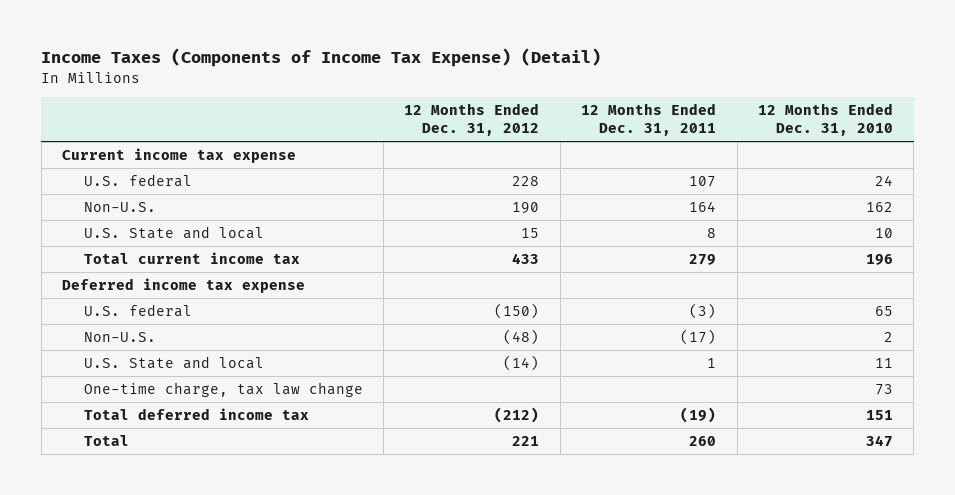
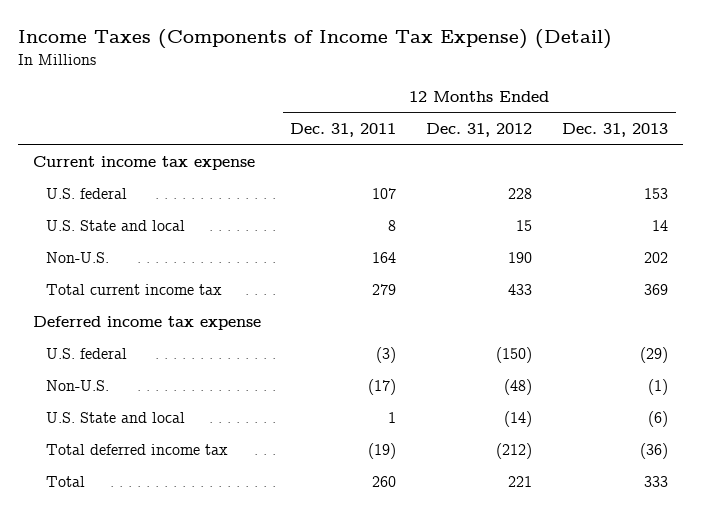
[758,102,894,137] 12 Months Ended Dec. 31, 2010 -> none
none -> [562,123,669,138] Dec. 31, 2013
[83,202,156,213] Non-U.S. -> [46,251,110,263] Non-U.S.
[83,382,363,398] One-time charge, tax law change -> none

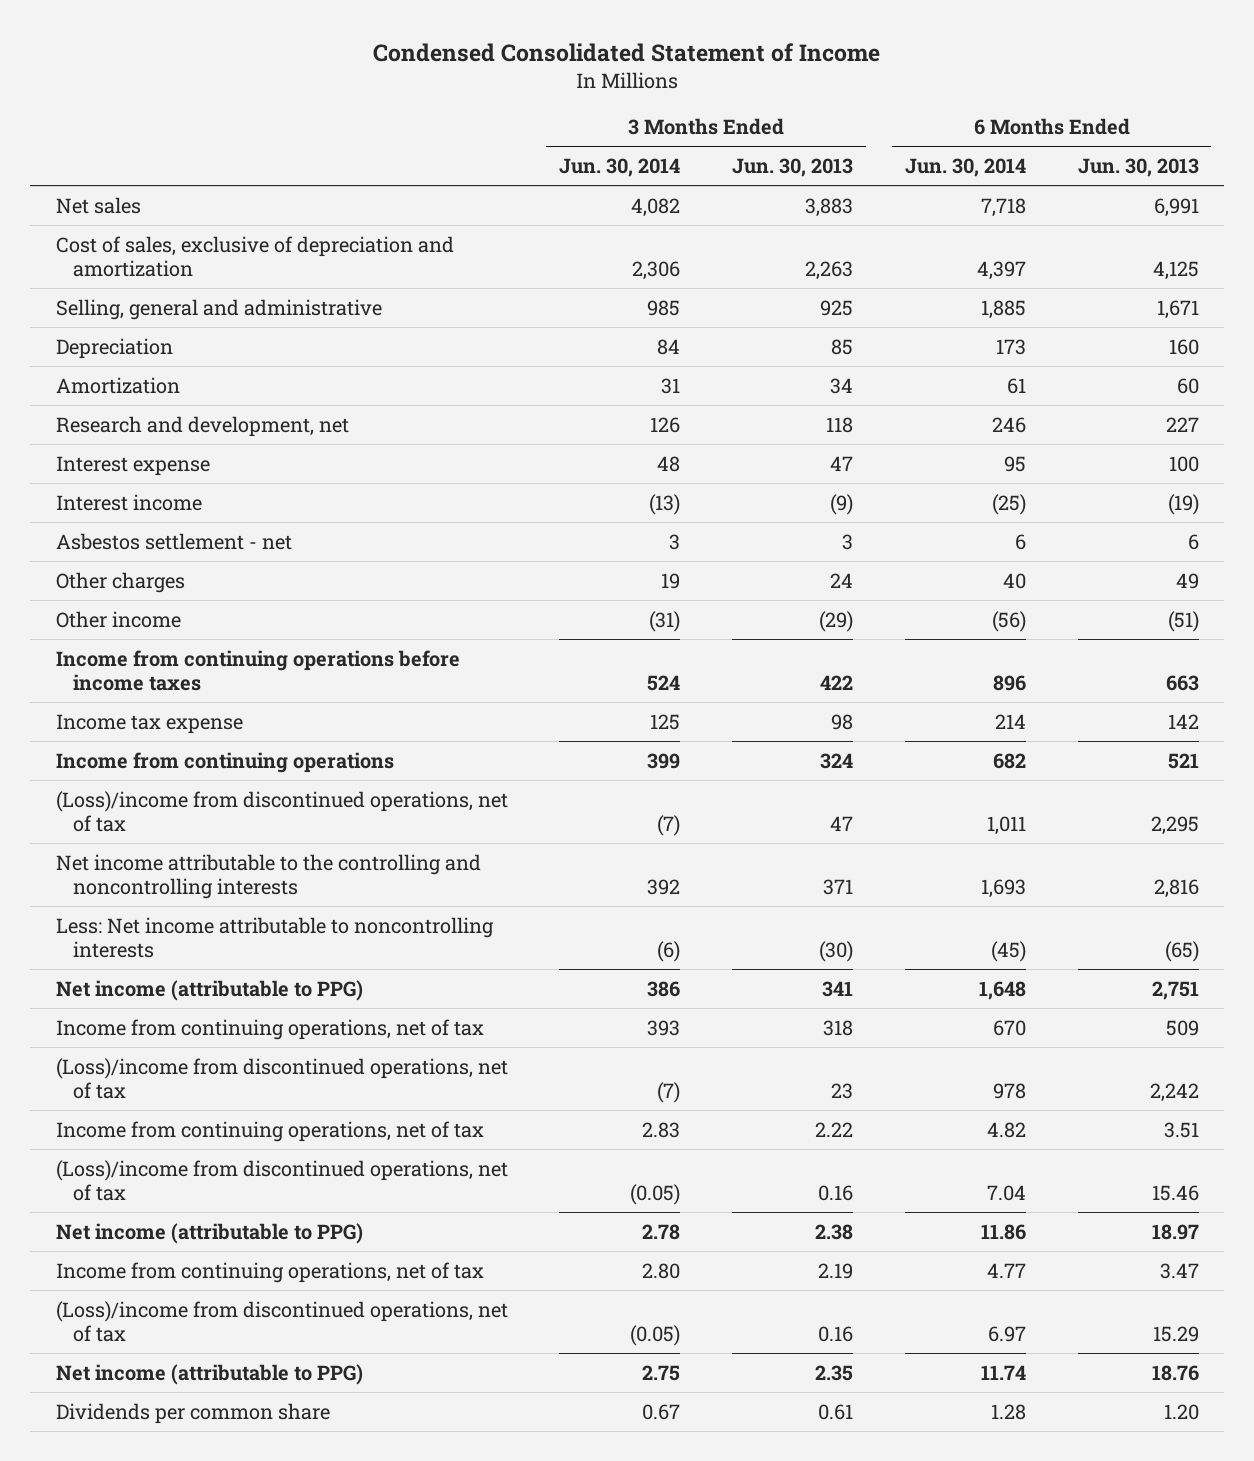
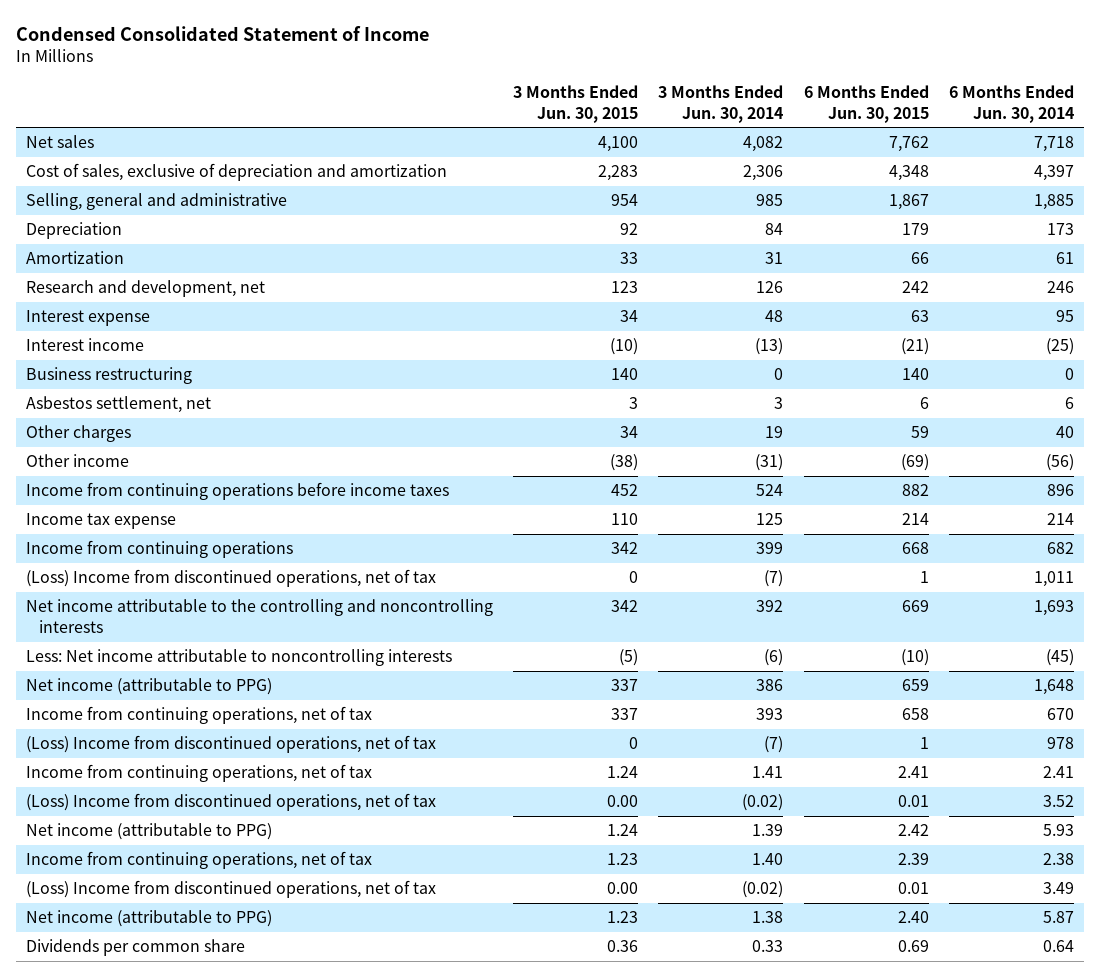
[732,157,854,177] Jun. 30, 2013 -> none
[1077,157,1199,177] Jun. 30, 2013 -> none
none -> [513,85,639,123] 3 Months Ended Jun. 30, 2015
none -> [803,85,929,123] 6 Months Ended Jun. 30, 2015
none -> [26,367,193,385] Business restructuring
[55,532,292,550] Asbestos settlement - net -> [26,396,212,414] Asbestos settlement, net
[55,790,508,832] (Loss)/income from discontinued operations, net of tax -> [26,569,437,588] (Loss) Income from discontinued operations, net of tax
[55,1057,508,1099] (Loss)/income from discontinued operations, net of tax -> [26,735,437,754] (Loss) Income from discontinued operations, net of tax
[642,1121,681,1138] 2.83 -> [752,766,784,779] 1.41
[986,1121,1026,1138] 4.82 -> [1042,766,1074,779] 2.41
[55,1159,508,1201] (Loss)/income from discontinued operations, net of tax -> [26,793,437,812] (Loss) Income from discontinued operations, net of tax
[630,1183,681,1205] (0.05) -> [742,794,784,812] (0.02)
[986,1184,1026,1201] 7.04 -> [1042,795,1074,808] 3.52
[642,1223,681,1240] 2.78 -> [752,824,784,837] 1.39
[980,1223,1026,1240] 11.86 -> [1042,824,1074,837] 5.93
[642,1262,681,1279] 2.80 -> [752,853,784,866] 1.40
[986,1262,1026,1278] 4.77 -> [1042,853,1074,866] 2.38
[55,1300,508,1342] (Loss)/income from discontinued operations, net of tax -> [26,880,437,899] (Loss) Income from discontinued operations, net of tax
[630,1324,681,1346] (0.05) -> [742,881,784,899] (0.02)
[987,1325,1026,1342] 6.97 -> [1042,882,1074,895] 3.49
[642,1364,681,1381] 2.75 -> [752,911,784,924] 1.38
[980,1364,1026,1380] 11.74 -> [1042,911,1074,924] 5.87
[642,1403,681,1420] 0.67 -> [752,940,784,953] 0.33
[990,1403,1026,1420] 1.28 -> [1042,940,1074,953] 0.64

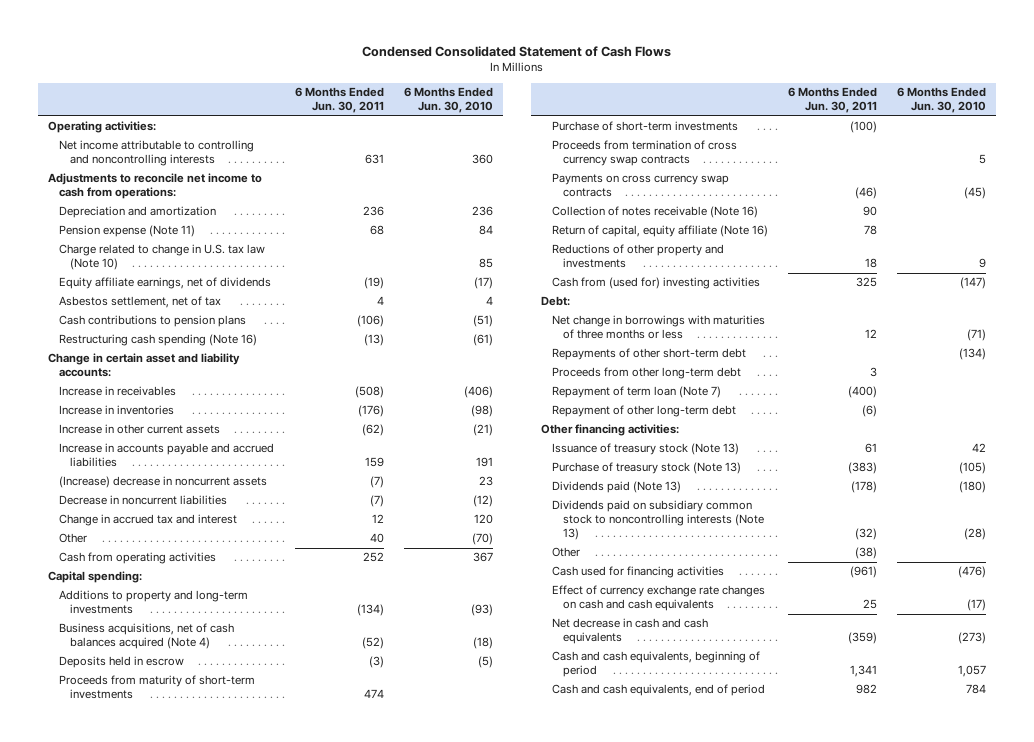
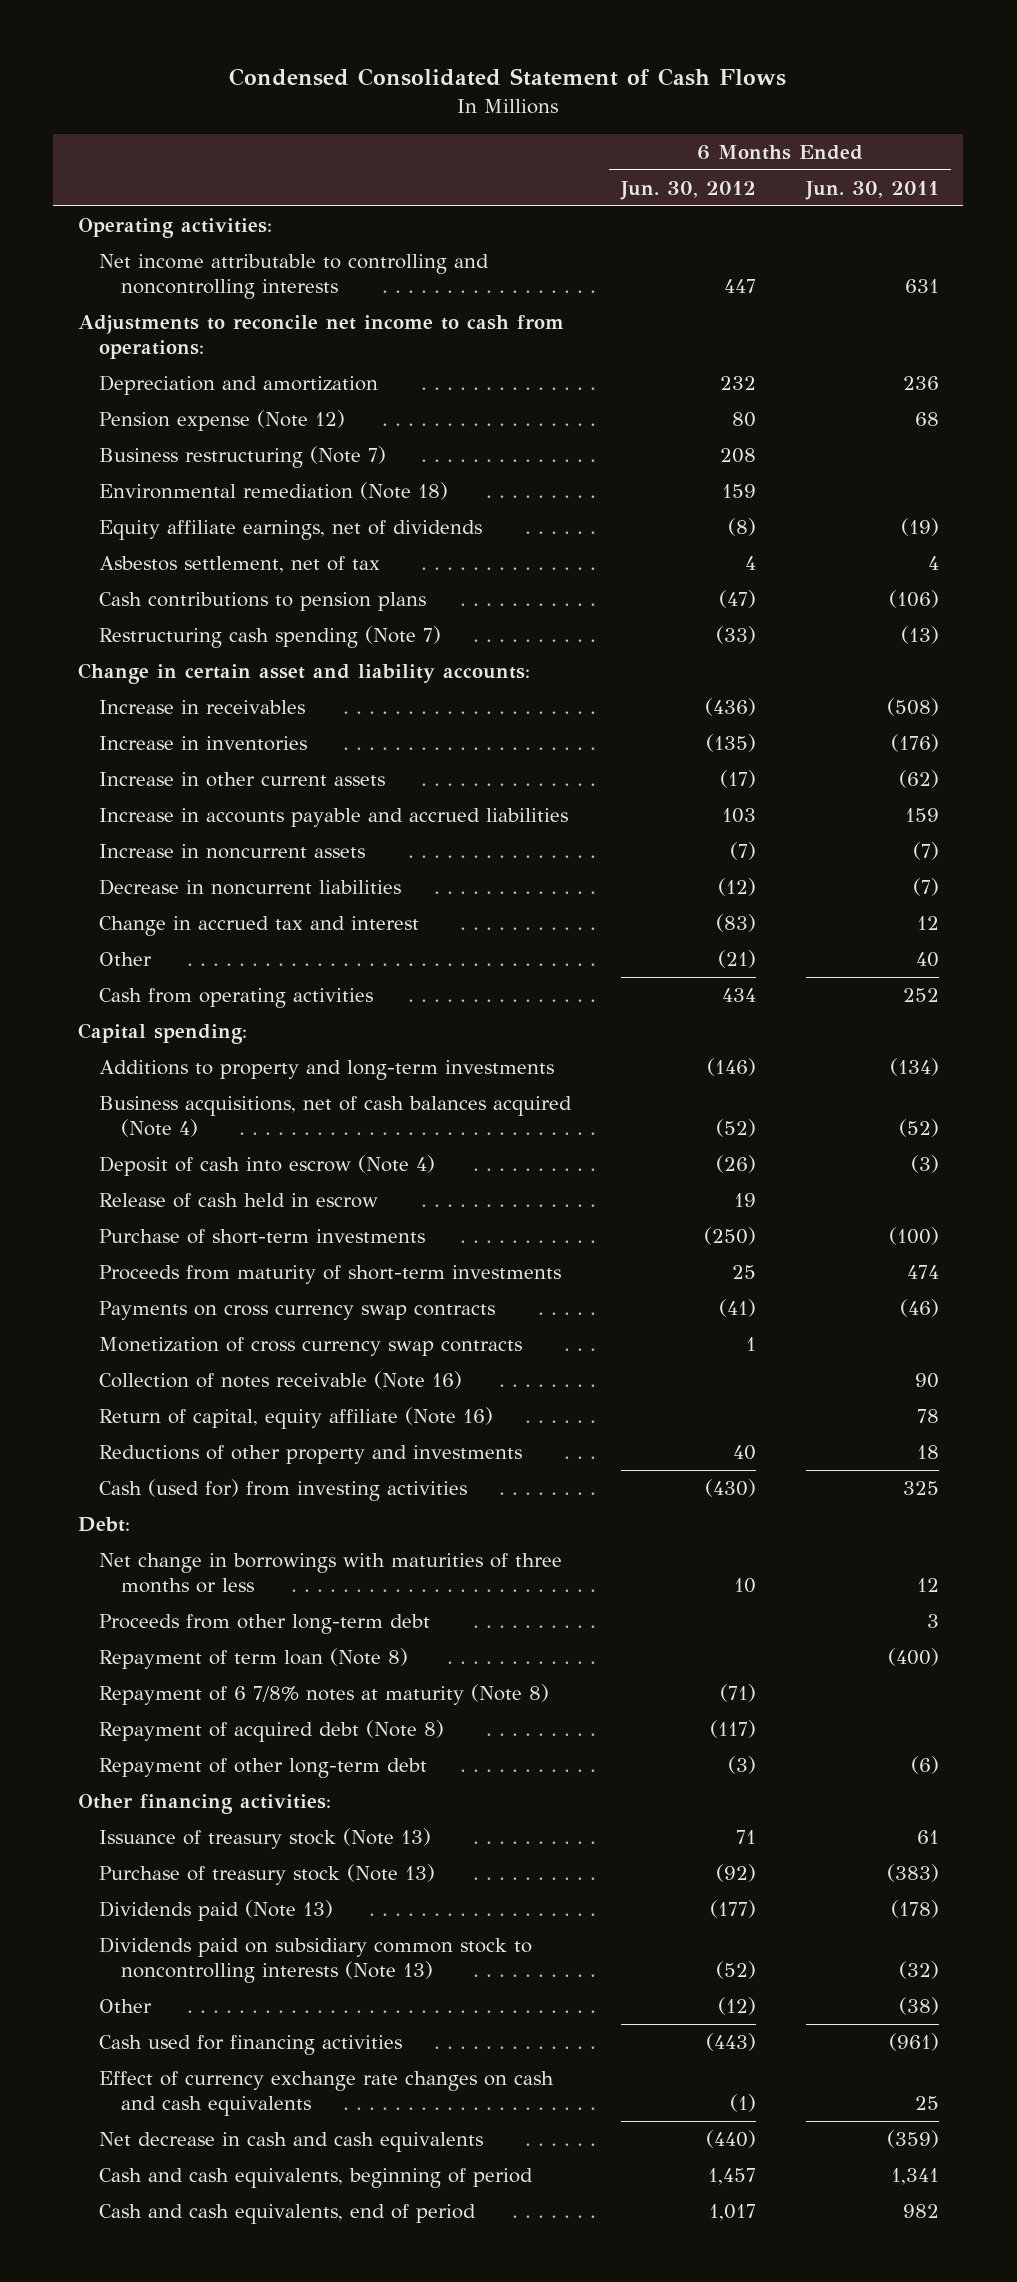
[403,87,493,114] 6 Months Ended Jun. 30, 2010 -> none
none -> [619,180,756,200] Jun. 30, 2012
[59,244,266,271] Charge related to change in U.S. tax law (Note 10) -> none
[59,225,196,238] Pension expense (Note 11) -> [99,410,346,432] Pension expense (Note 12)
none -> [99,446,387,469] Business restructuring (Note 7)
none -> [99,482,449,501] Environmental remediation (Note 18)
[59,334,258,347] Restructuring cash spending (Note 16) -> [99,626,442,649] Restructuring cash spending (Note 7)
[59,476,268,489] (Increase) decrease in noncurrent assets -> [99,844,366,860] Increase in noncurrent assets
[59,656,185,669] Deposits held in escrow -> [99,1155,436,1177] Deposit of cash into escrow (Note 4)
none -> [99,1193,379,1209] Release of cash held in escrow
[552,140,738,167] Proceeds from termination of cross currency swap contracts -> none
[59,675,256,700] Proceeds from maturity of short-term investments -> [99,1265,562,1285] Proceeds from maturity of short-term investments
none -> [99,1337,523,1357] Monetization of cross currency swap contracts
[552,277,761,290] Cash from (used for) investing activities -> [99,1479,468,1502] Cash (used for) from investing activities
[552,348,747,361] Repayments of other short-term debt -> none
[552,386,722,399] Repayment of term loan (Note 7) -> [99,1648,409,1670] Repayment of term loan (Note 8)
none -> [99,1684,550,1706] Repayment of 6 7/8% notes at maturity (Note 8)
none -> [99,1720,445,1743] Repayment of acquired debt (Note 8)

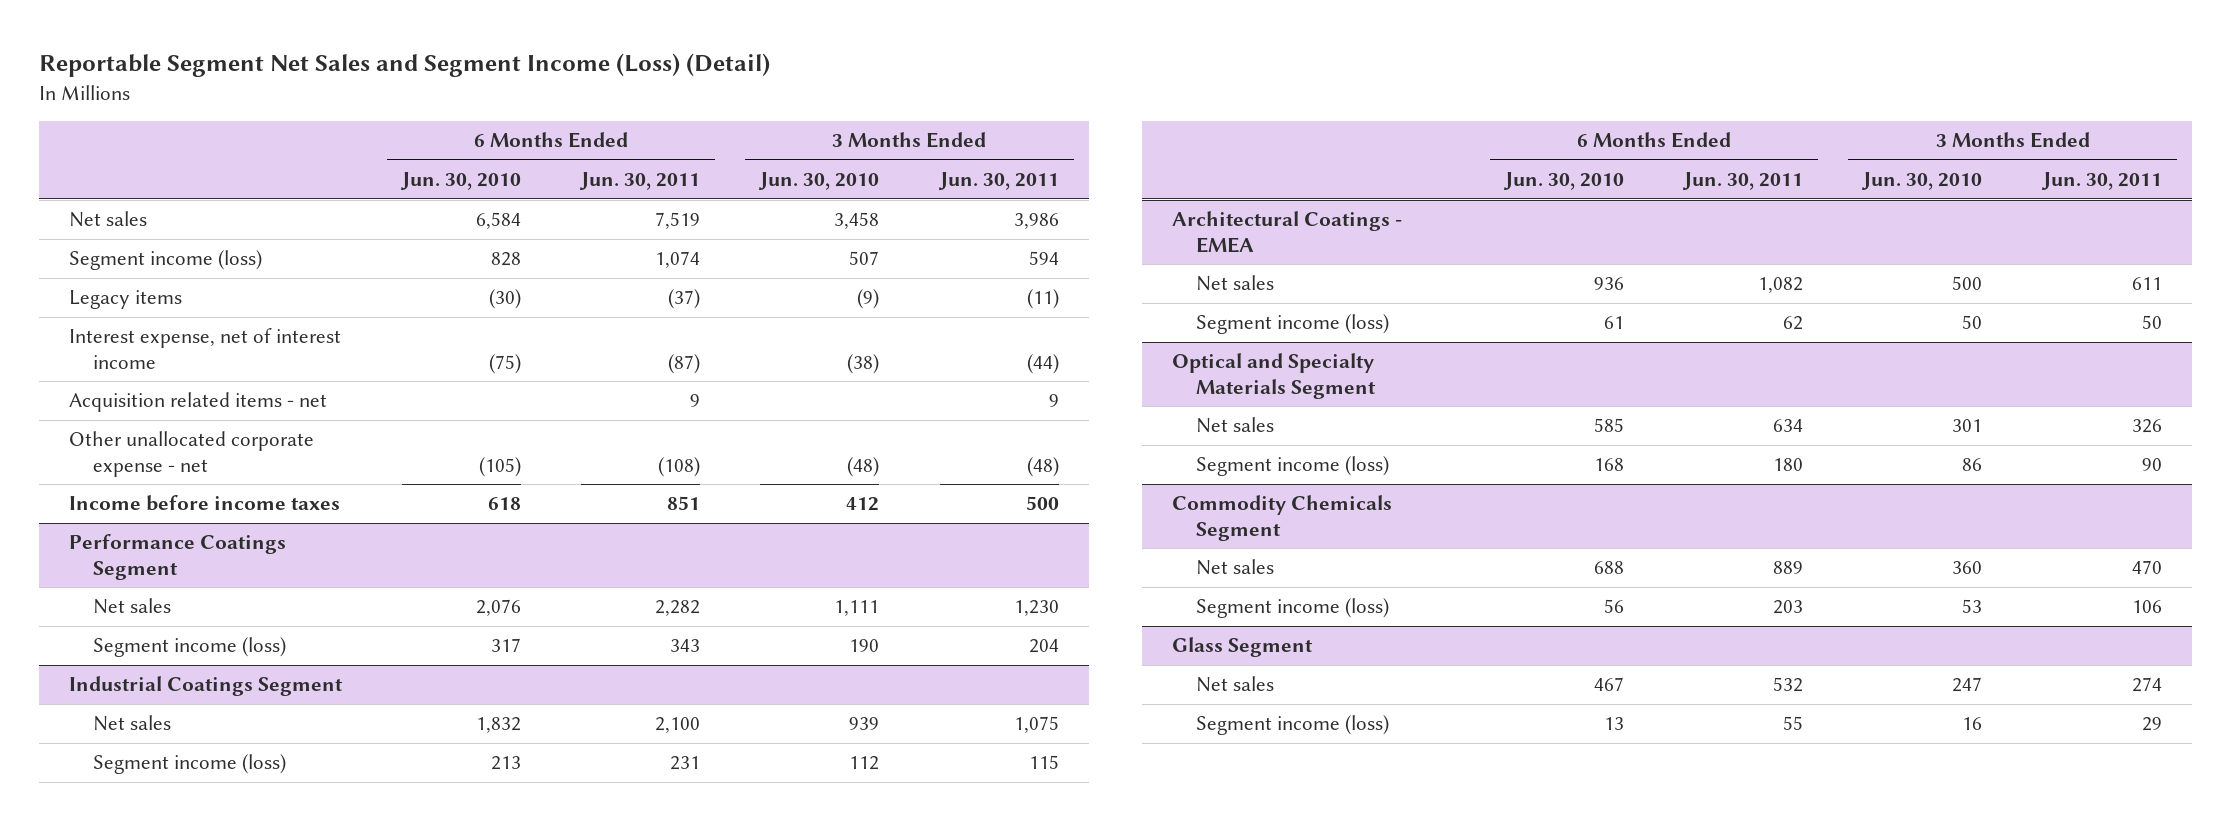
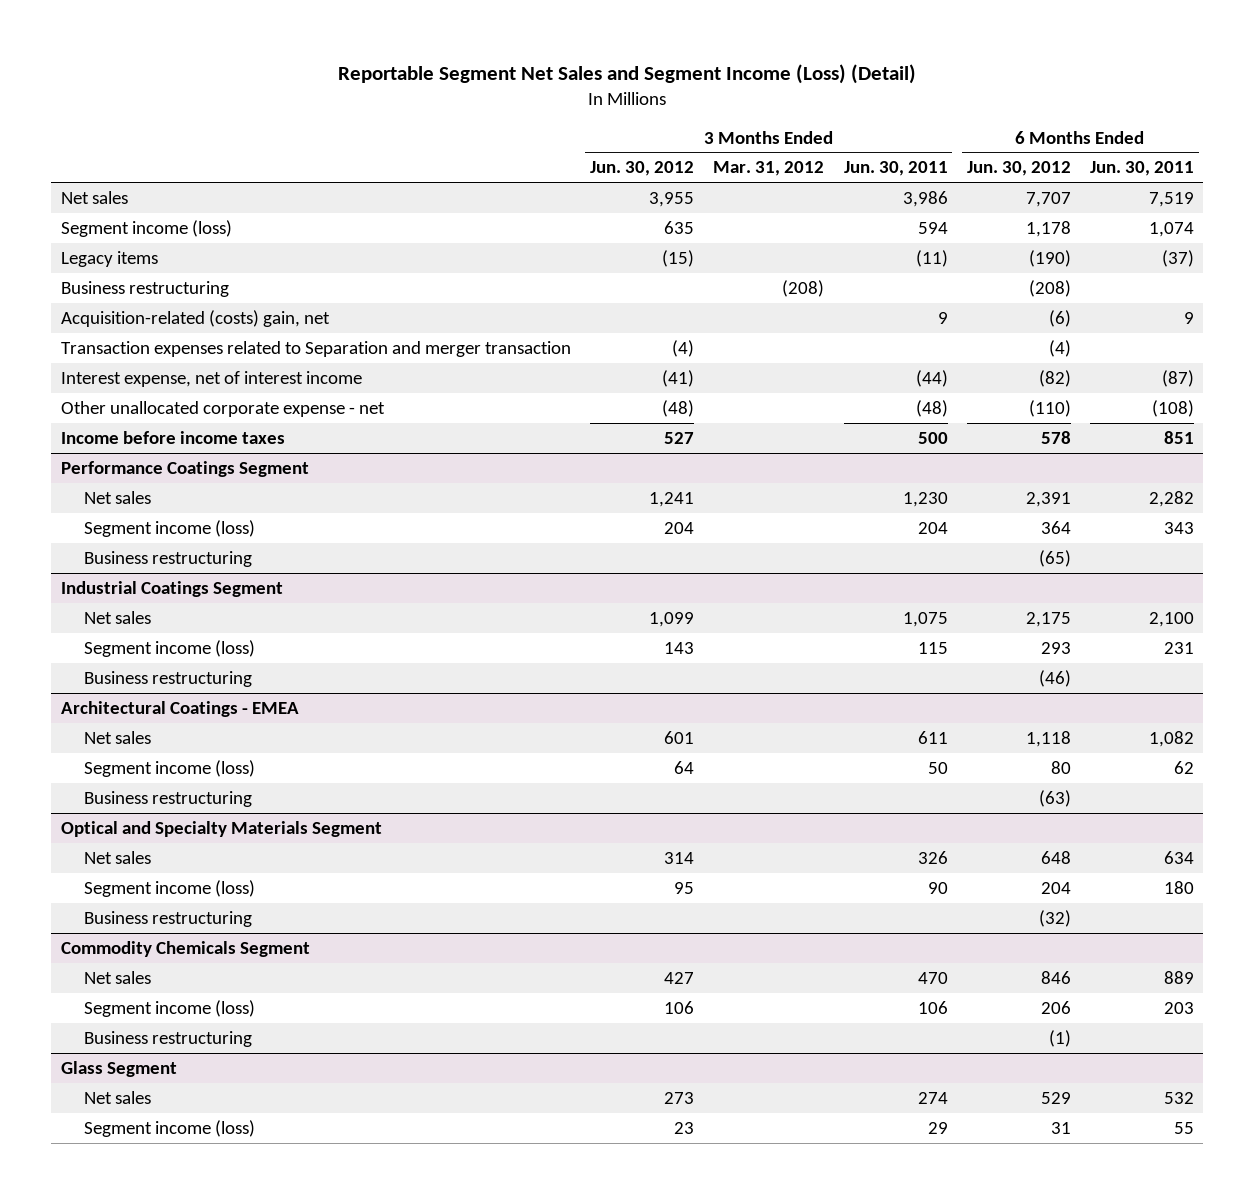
[399,172,521,191] Jun. 30, 2010 -> none
[758,172,880,191] Jun. 30, 2010 -> none
none -> [590,161,695,177] Jun. 30, 2012
none -> [713,161,825,177] Mar. 31, 2012
none -> [966,161,1071,177] Jun. 30, 2012
none -> [61,280,230,297] Business restructuring
none -> [61,309,331,327] Acquisition-related (costs) gain, net
none -> [61,340,572,357] Transaction expenses related to Separation and merger transaction
[68,392,327,413] Acquisition related items - net -> none
none -> [83,550,252,567] Business restructuring
none -> [83,670,252,687] Business restructuring
none -> [83,790,252,807] Business restructuring
none -> [83,910,252,927] Business restructuring
none -> [83,1030,252,1047] Business restructuring

